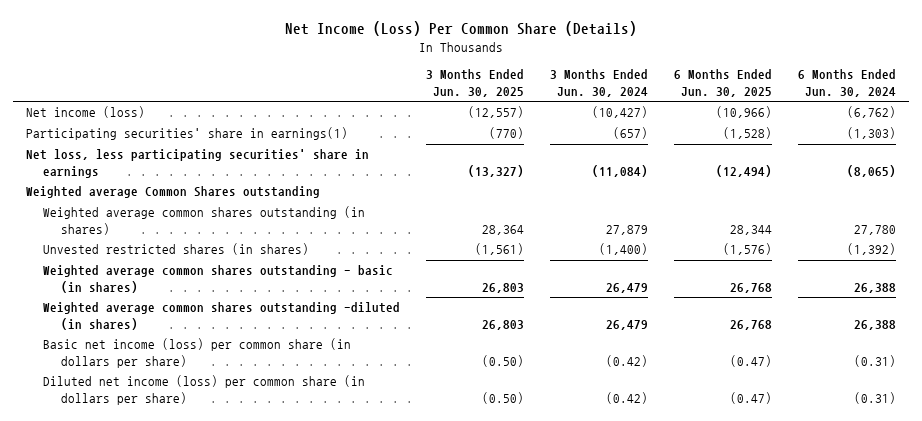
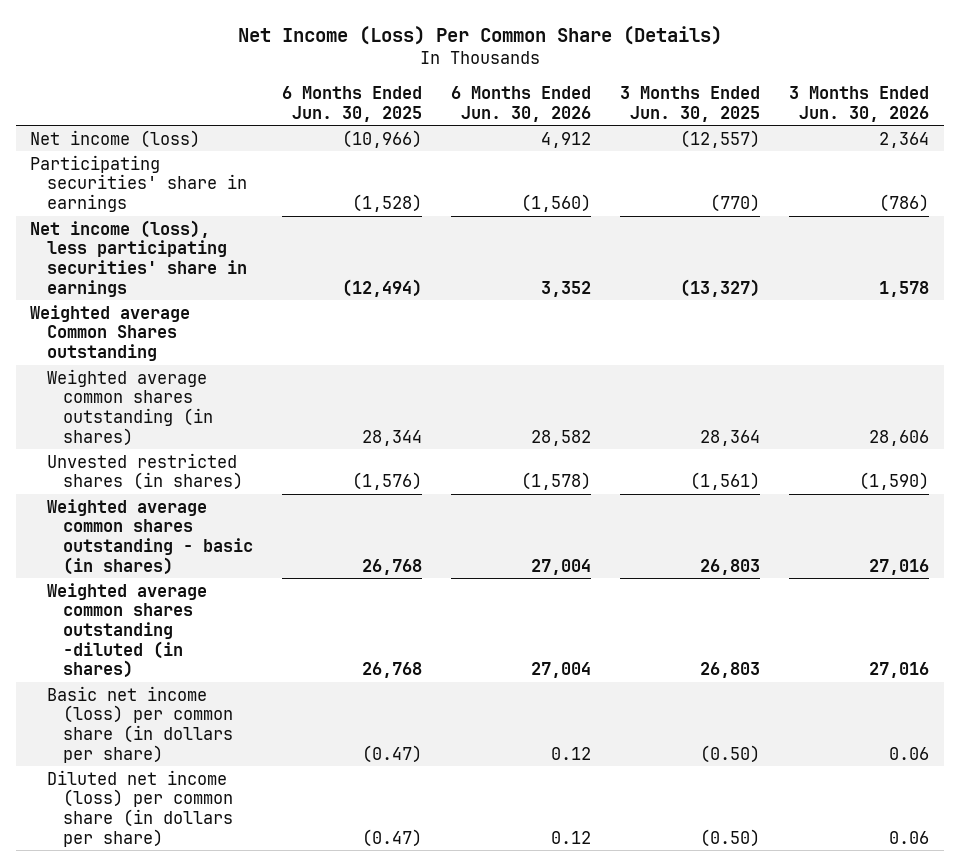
[550,69,649,98] 3 Months Ended Jun. 30, 2024 -> none
[798,69,897,98] 6 Months Ended Jun. 30, 2024 -> none
none -> [451,86,592,122] 6 Months Ended Jun. 30, 2026
none -> [789,86,930,122] 3 Months Ended Jun. 30, 2026
[25,127,348,141] Participating securities' share in earnings(1) -> [30,154,247,213] Participating securities' share in earnings
[25,149,369,179] Net loss, less participating securities' share in earnings -> [30,219,247,297] Net income (loss), less participating securities' share in earnings

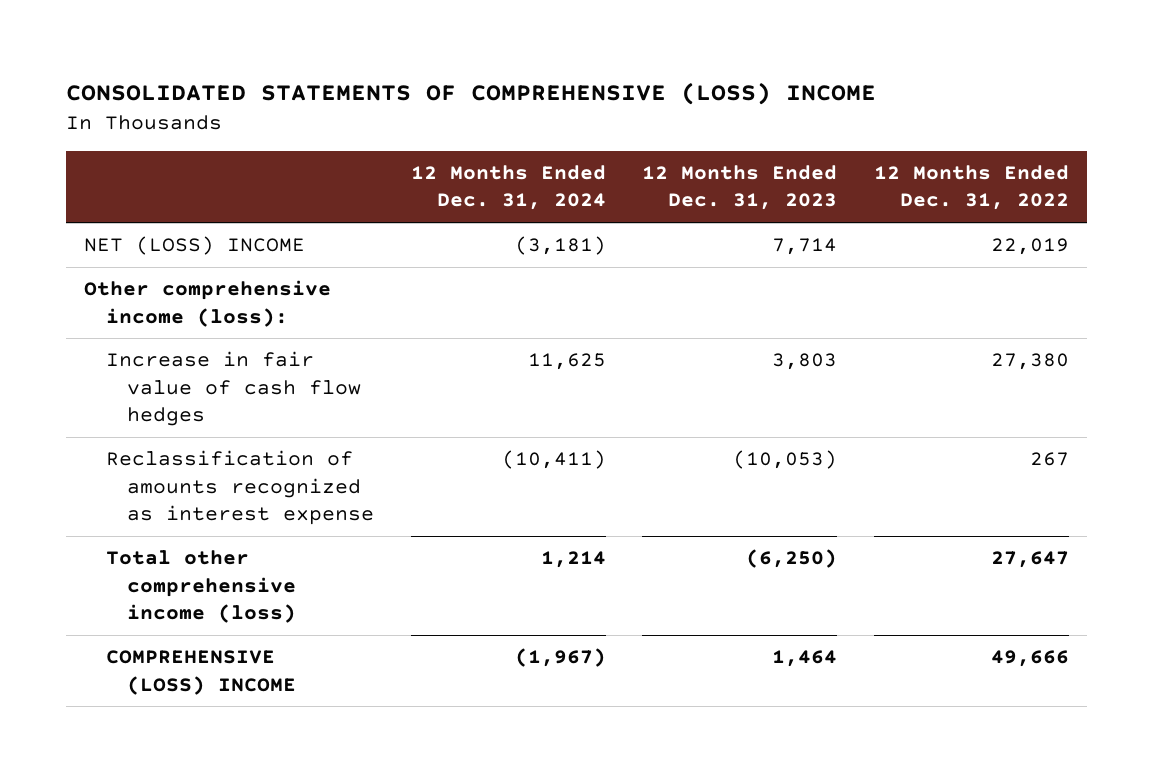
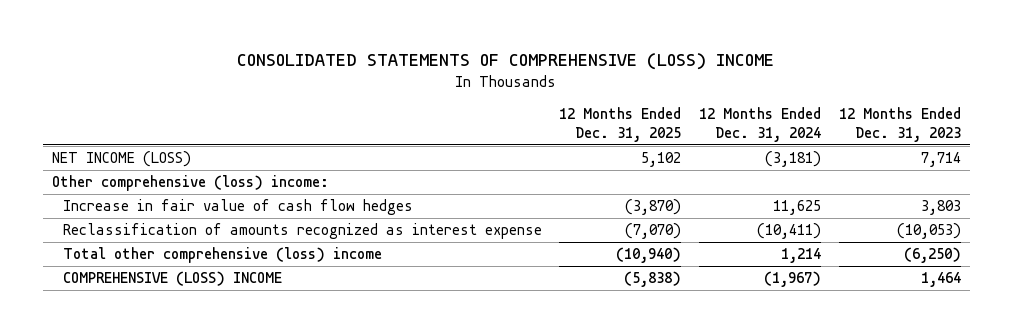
[873,164,1069,211] 12 Months Ended Dec. 31, 2022 -> none
none -> [559,107,682,142] 12 Months Ended Dec. 31, 2025
[84,236,306,256] NET (LOSS) INCOME -> [51,151,191,168] NET INCOME (LOSS)
[84,280,332,327] Other comprehensive income (loss): -> [51,175,329,192] Other comprehensive (loss) income:
[105,550,297,624] Total other comprehensive income (loss) -> [62,247,382,264] Total other comprehensive (loss) income

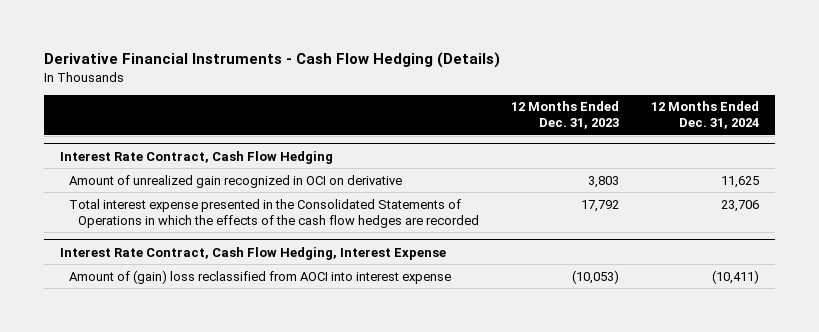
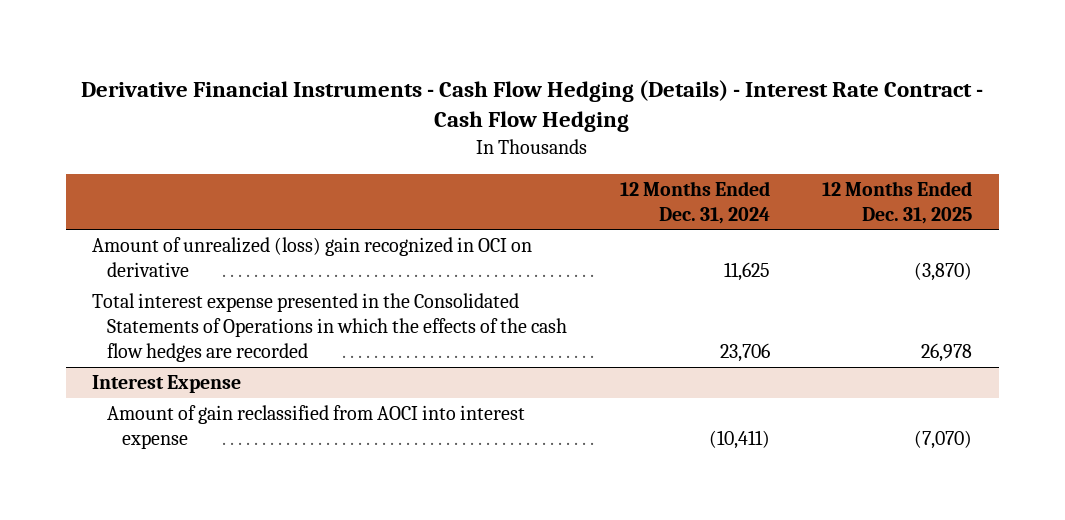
[43,52,500,69] Derivative Financial Instruments - Cash Flow Hedging (Details) -> [81,79,984,133] Derivative Financial Instruments - Cash Flow Hedging (Details) - Interest Rate Contract - Cash Flow Hedging
[510,101,619,130] 12 Months Ended Dec. 31, 2023 -> none
none -> [822,180,973,224] 12 Months Ended Dec. 31, 2025
[59,150,333,164] Interest Rate Contract, Cash Flow Hedging -> none
[68,174,402,188] Amount of unrealized gain recognized in OCI on derivative -> [92,236,533,278] Amount of unrealized (loss) gain recognized in OCI on derivative
[59,246,446,260] Interest Rate Contract, Cash Flow Hedging, Interest Expense -> none
none -> [92,374,242,393] Interest Expense
[68,269,451,284] Amount of (gain) loss reclassified from AOCI into interest expense -> [107,404,526,450] Amount of gain reclassified from AOCI into interest expense

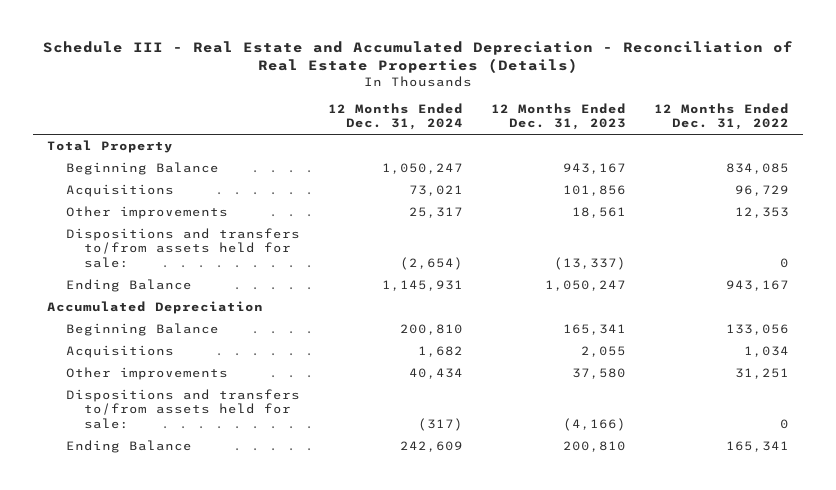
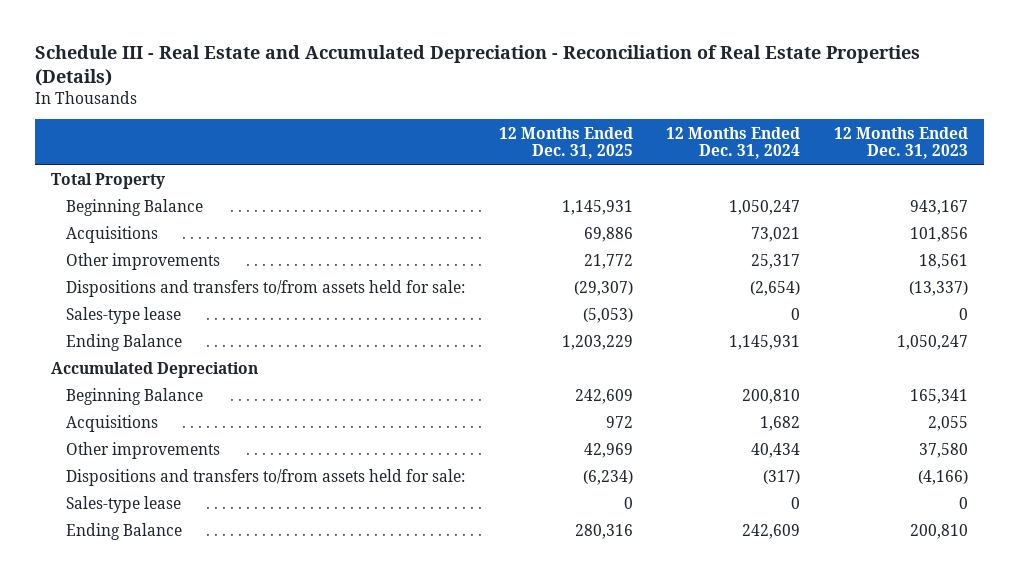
[653,102,789,131] 12 Months Ended Dec. 31, 2022 -> none
none -> [498,126,633,160] 12 Months Ended Dec. 31, 2025
none -> [66,307,182,325] Sales-type lease
none -> [66,496,182,514] Sales-type lease

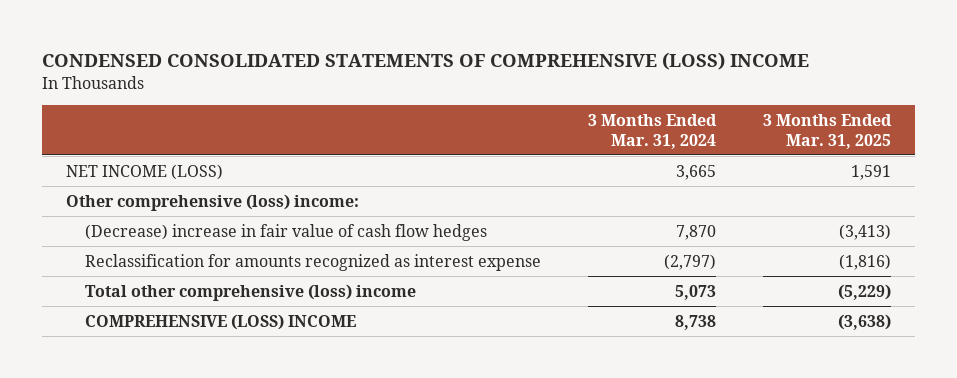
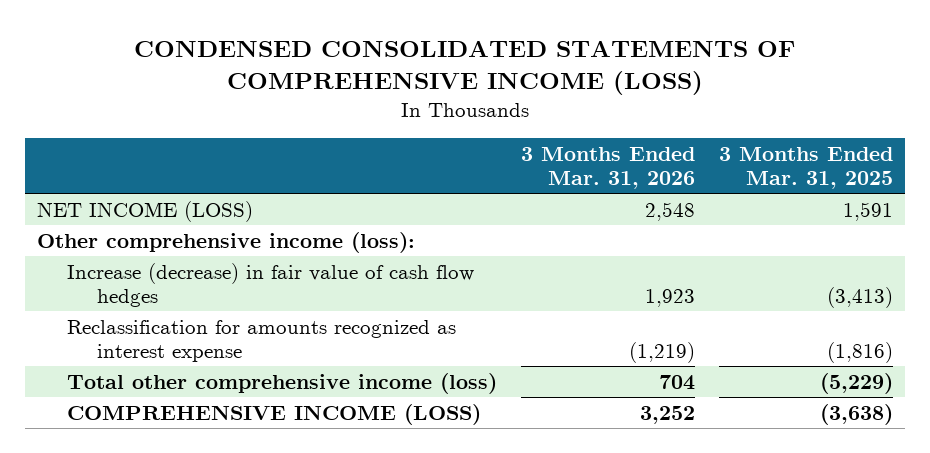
[42,52,810,71] CONDENSED CONSOLIDATED STATEMENTS OF COMPREHENSIVE (LOSS) INCOME -> [134,40,796,96] CONDENSED CONSOLIDATED STATEMENTS OF COMPREHENSIVE INCOME (LOSS)
[588,113,718,149] 3 Months Ended Mar. 31, 2024 -> none
none -> [521,146,696,189] 3 Months Ended Mar. 31, 2026
[65,193,359,211] Other comprehensive (loss) income: -> [37,231,416,253] Other comprehensive income (loss):
[84,223,487,241] (Decrease) increase in fair value of cash flow hedges -> [67,262,475,307] Increase (decrease) in fair value of cash flow hedges
[84,283,416,301] Total other comprehensive (loss) income -> [67,372,498,394] Total other comprehensive income (loss)
[84,313,356,330] COMPREHENSIVE (LOSS) INCOME -> [67,403,482,425] COMPREHENSIVE INCOME (LOSS)

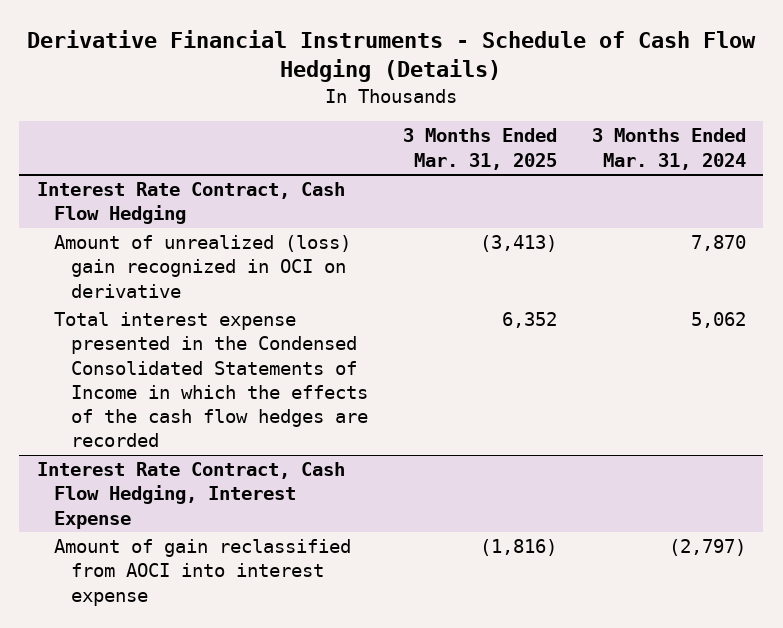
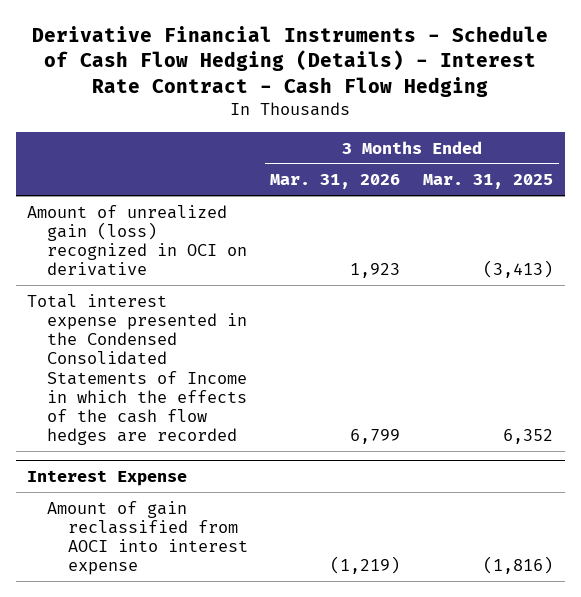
[27,30,757,83] Derivative Financial Instruments - Schedule of Cash Flow Hedging (Details) -> [32,25,549,98] Derivative Financial Instruments - Schedule of Cash Flow Hedging (Details) - Interest Rate Contract - Cash Flow Hedging
[591,128,746,170] 3 Months Ended Mar. 31, 2024 -> none
none -> [270,174,401,190] Mar. 31, 2026
[36,182,345,225] Interest Rate Contract, Cash Flow Hedging -> none
[53,235,351,298] Amount of unrealized (loss) gain recognized in OCI on derivative -> [27,204,248,277] Amount of unrealized gain (loss) recognized in OCI on derivative
[36,462,345,529] Interest Rate Contract, Cash Flow Hedging, Interest Expense -> none
none -> [27,470,188,487] Interest Expense

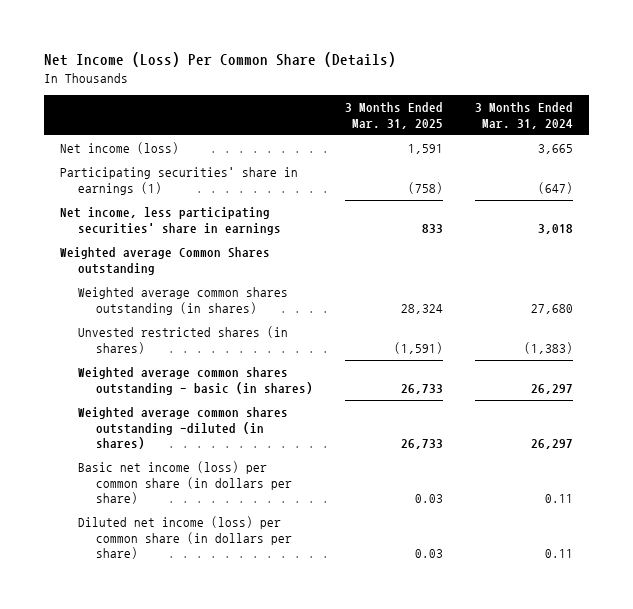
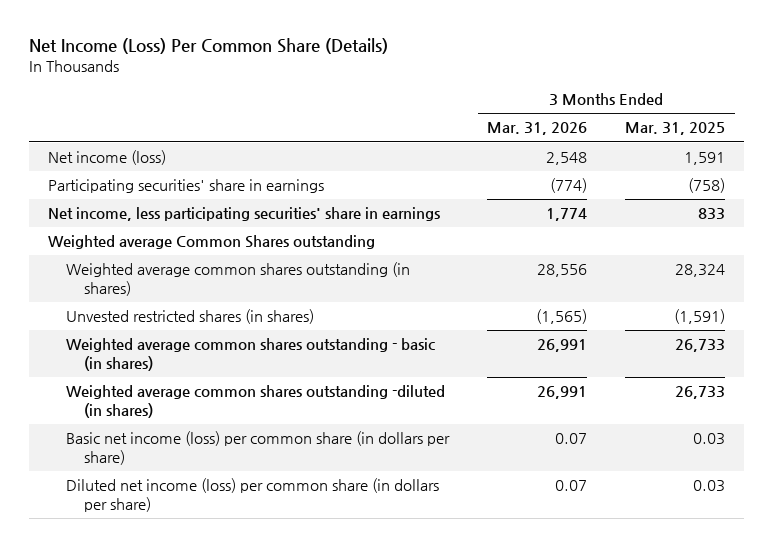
[475,102,574,129] 3 Months Ended Mar. 31, 2024 -> none
none -> [487,122,588,136] Mar. 31, 2026
[59,167,298,195] Participating securities' share in earnings (1) -> [48,179,325,194] Participating securities' share in earnings

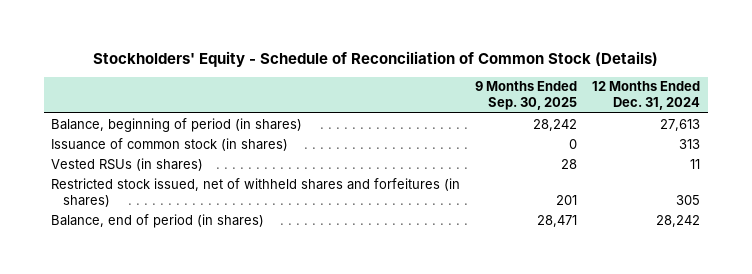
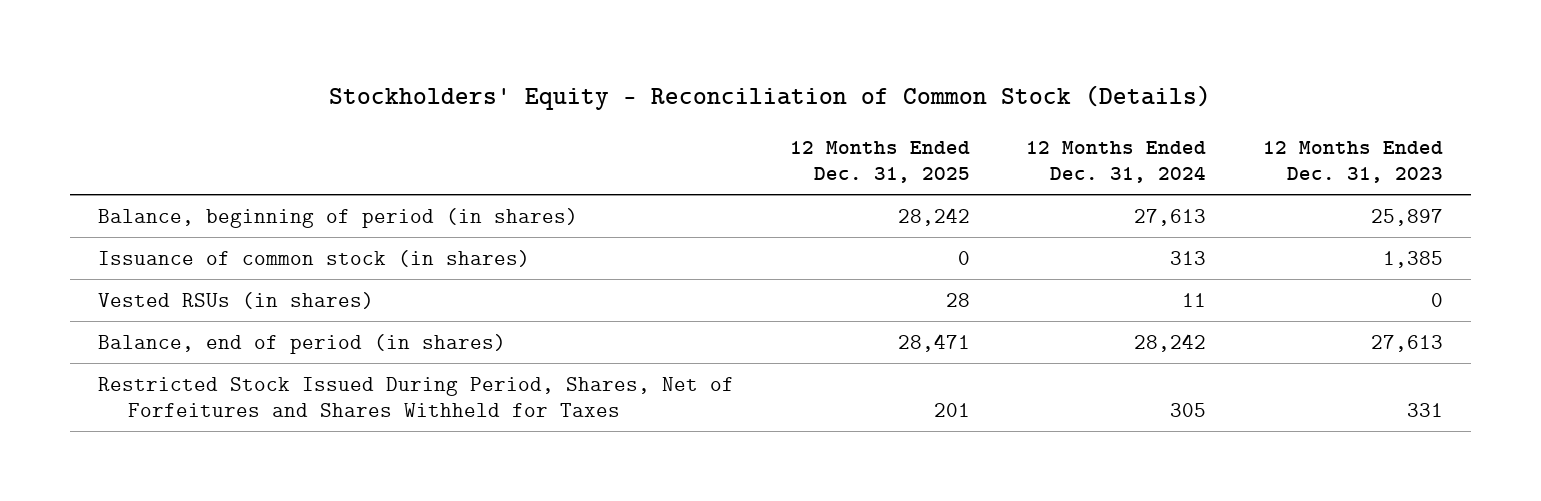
[92,50,658,67] Stockholders' Equity - Schedule of Reconciliation of Common Stock (Details) -> [329,85,1212,111] Stockholders' Equity - Reconciliation of Common Stock (Details)
[475,81,578,111] 9 Months Ended Sep. 30, 2025 -> none
none -> [790,140,971,184] 12 Months Ended Dec. 31, 2025
none -> [1262,140,1443,184] 12 Months Ended Dec. 31, 2023
[51,177,461,207] Restricted stock issued, net of withheld shares and forfeitures (in shares) -> none
none -> [97,376,734,418] Restricted Stock Issued During Period, Shares, Net of Forfeitures and Shares Withheld for Taxes

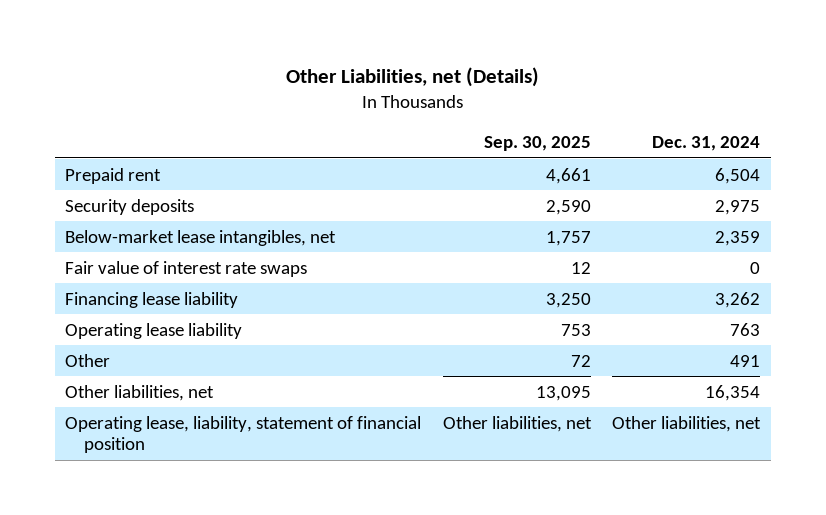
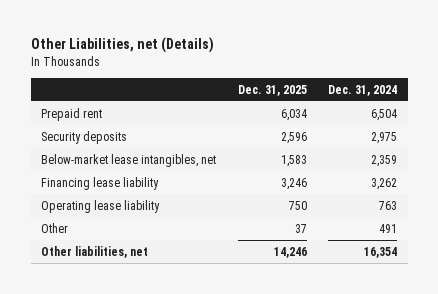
[483,135,591,151] Sep. 30, 2025 -> none
none -> [237,84,307,96] Dec. 31, 2025
[65,260,308,277] Fair value of interest rate swaps -> none
[65,415,422,454] Operating lease, liability, statement of financial position -> none

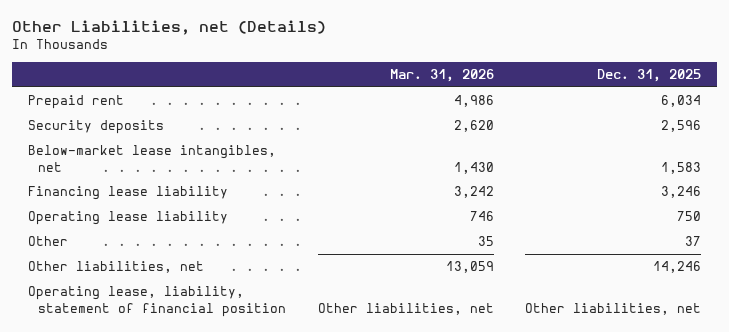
[327,84,397,96] Dec. 31, 2024 -> none
none -> [389,69,494,83] Mar. 31, 2026
none -> [27,286,287,317] Operating lease, liability, statement of financial position

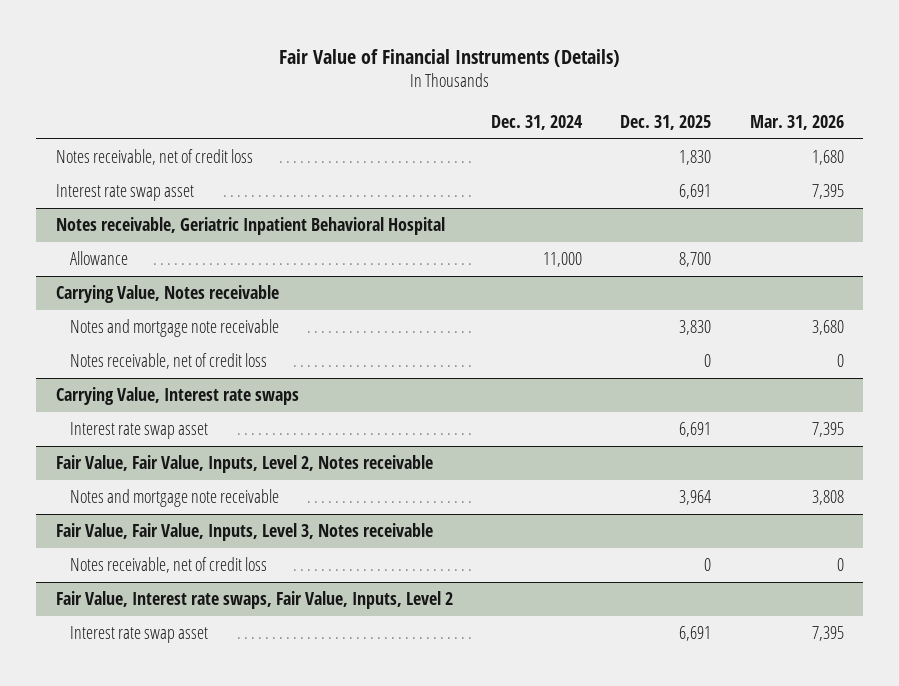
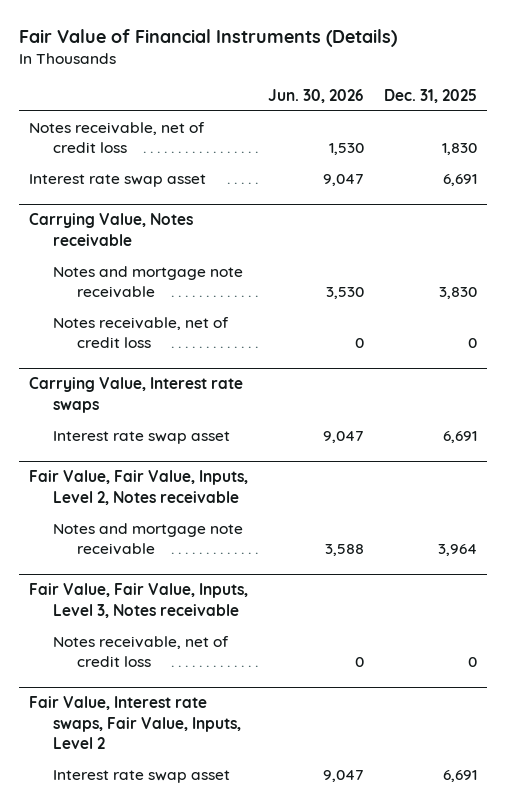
[490,115,583,131] Dec. 31, 2024 -> none
[749,115,844,131] Mar. 31, 2026 -> none
none -> [267,88,364,103] Jun. 30, 2026
[55,217,445,236] Notes receivable, Geriatric Inpatient Behavioral Hospital -> none
[70,251,129,266] Allowance -> none

